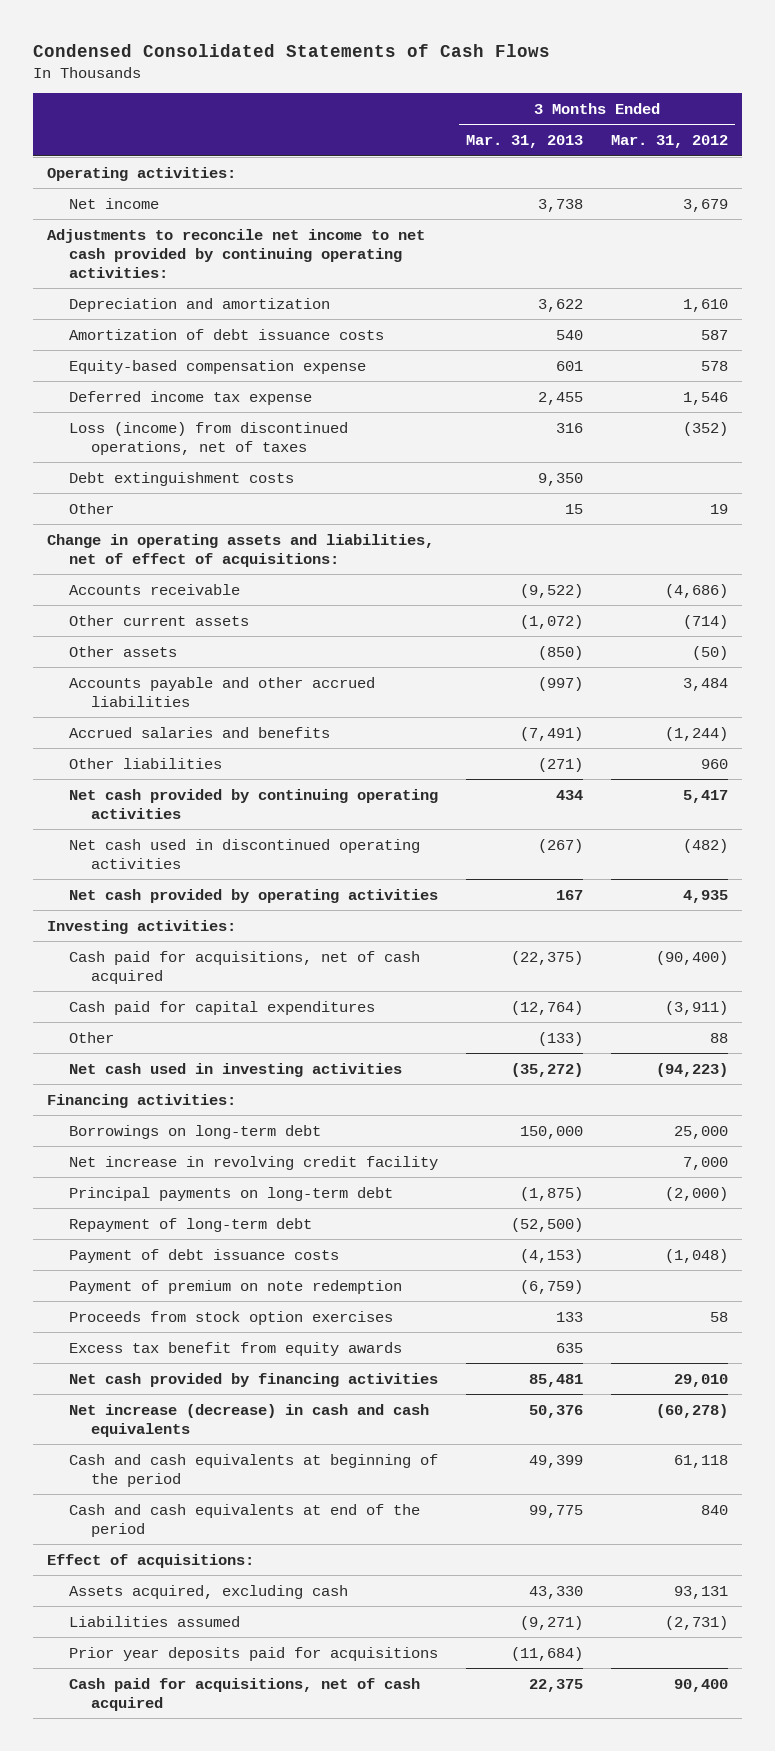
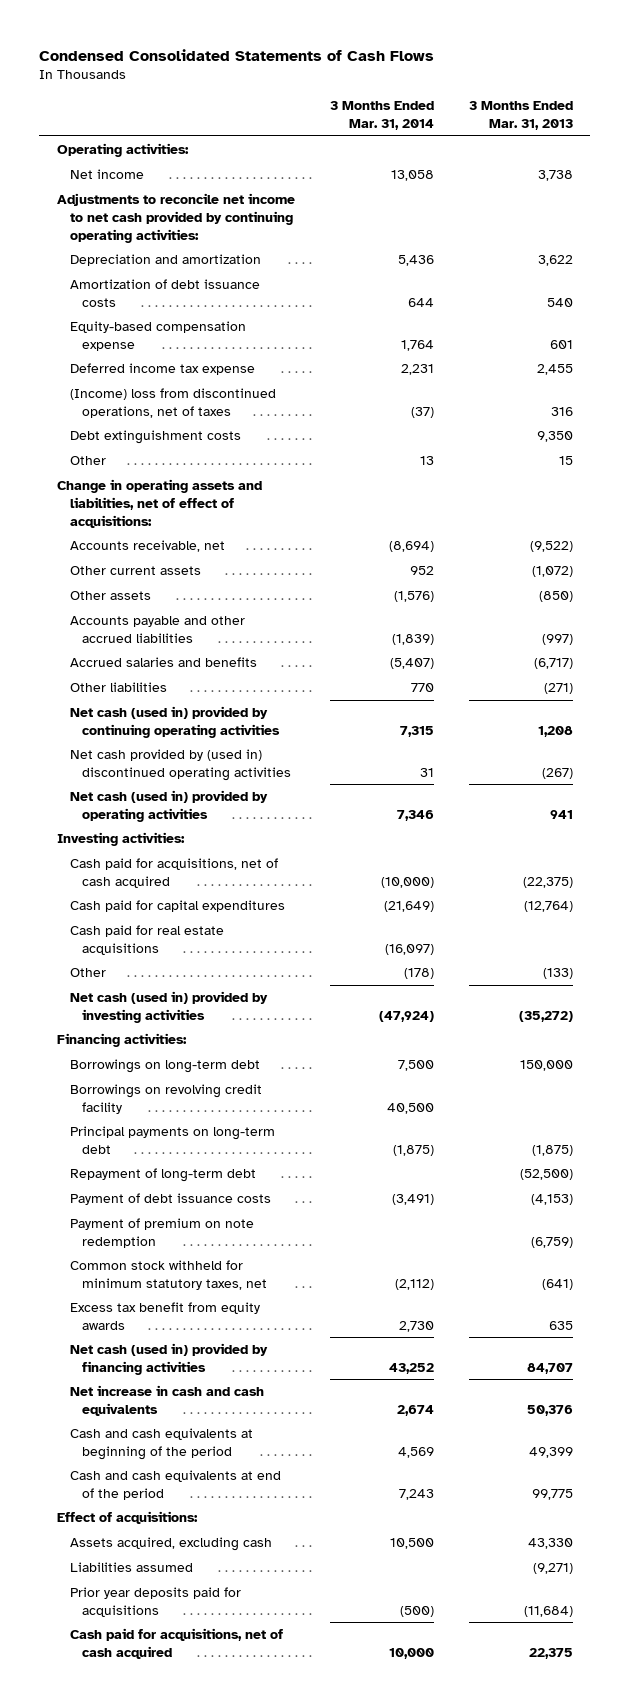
[610,134,728,148] Mar. 31, 2012 -> none
none -> [329,101,434,131] 3 Months Ended Mar. 31, 2014
[69,421,349,455] Loss (income) from discontinued operations, net of taxes -> [69,387,276,418] (Income) loss from discontinued operations, net of taxes
[69,583,241,595] Accounts receivable -> [69,539,225,552] Accounts receivable, net
[520,726,584,741] (7,491) -> [533,657,573,669] (6,717)
[69,788,439,819] Net cash provided by continuing operating activities -> [69,705,281,738] Net cash (used in) provided by continuing operating activities
[556,789,584,800] 434 -> [537,725,573,737] 1,208
[69,838,421,869] Net cash used in discontinued operating activities -> [69,748,292,781] Net cash provided by (used in) discontinued operating activities
[69,888,439,903] Net cash provided by operating activities -> [69,789,268,822] Net cash (used in) provided by operating activities
[556,889,584,900] 167 -> [549,809,573,819] 941
none -> [69,924,224,955] Cash paid for real estate acquisitions
[69,1062,403,1077] Net cash used in investing activities -> [69,990,268,1023] Net cash (used in) provided by investing activities
[69,1155,439,1170] Net increase in revolving credit facility -> [69,1083,262,1114] Borrowings on revolving credit facility
[69,1310,394,1325] Proceeds from stock option exercises -> none
none -> [69,1259,268,1290] Common stock withheld for minimum statutory taxes, net
[69,1372,439,1387] Net cash provided by financing activities -> [69,1342,268,1375] Net cash (used in) provided by financing activities
[529,1373,584,1387] 85,481 -> [526,1362,573,1374] 84,707
[69,1403,430,1437] Net increase (decrease) in cash and cash equivalents -> [69,1384,264,1416] Net increase in cash and cash equivalents

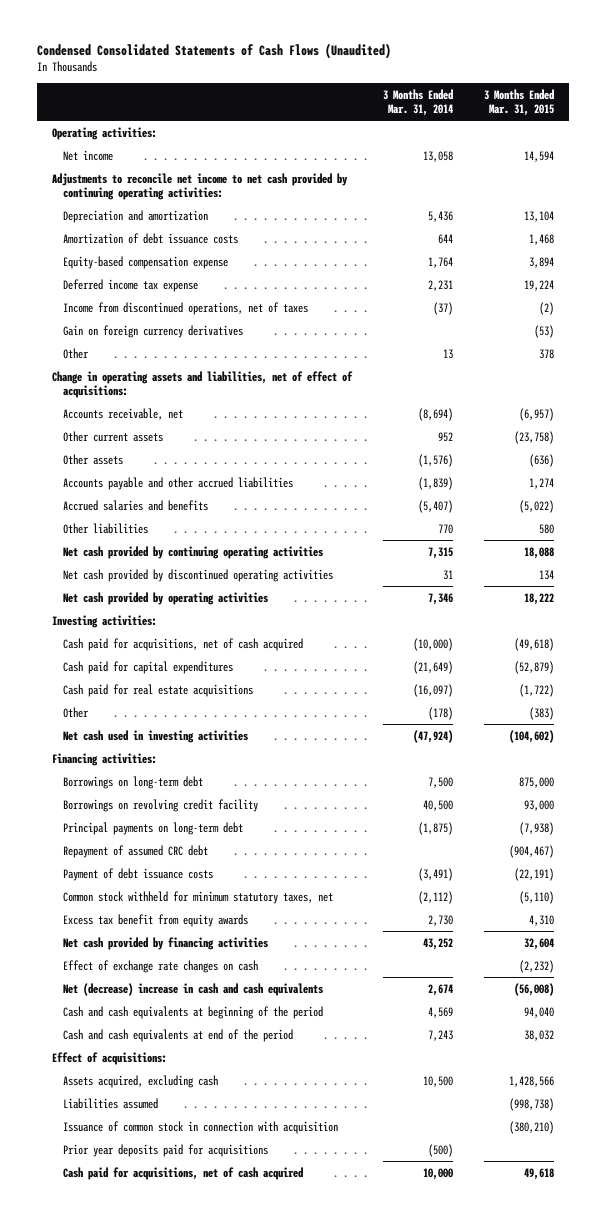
[39,48,435,61] Condensed Consolidated Statements of Cash Flows -> [36,43,391,60] Condensed Consolidated Statements of Cash Flows (Unaudited)
[468,101,573,131] 3 Months Ended Mar. 31, 2013 -> none
none -> [483,88,554,117] 3 Months Ended Mar. 31, 2015
[69,429,241,444] Debt extinguishment costs -> none
[69,387,276,418] (Income) loss from discontinued operations, net of taxes -> [62,301,308,315] Income from discontinued operations, net of taxes
none -> [62,324,243,338] Gain on foreign currency derivatives
[69,705,281,738] Net cash (used in) provided by continuing operating activities -> [62,545,323,559] Net cash provided by continuing operating activities
[69,748,292,781] Net cash provided by (used in) discontinued operating activities -> [62,568,333,582] Net cash provided by discontinued operating activities
[69,789,268,822] Net cash (used in) provided by operating activities -> [62,591,268,605] Net cash provided by operating activities
[69,990,268,1023] Net cash (used in) provided by investing activities -> [62,729,248,743] Net cash used in investing activities
[69,1167,256,1182] Repayment of long-term debt -> [62,844,208,858] Repayment of assumed CRC debt
[69,1217,254,1248] Payment of premium on note redemption -> none
[69,1342,268,1375] Net cash (used in) provided by financing activities -> [62,936,268,950] Net cash provided by financing activities
none -> [62,959,258,973] Effect of exchange rate changes on cash
[69,1384,264,1416] Net increase in cash and cash equivalents -> [62,982,323,996] Net (decrease) increase in cash and cash equivalents
none -> [62,1120,338,1134] Issuance of common stock in connection with acquisition

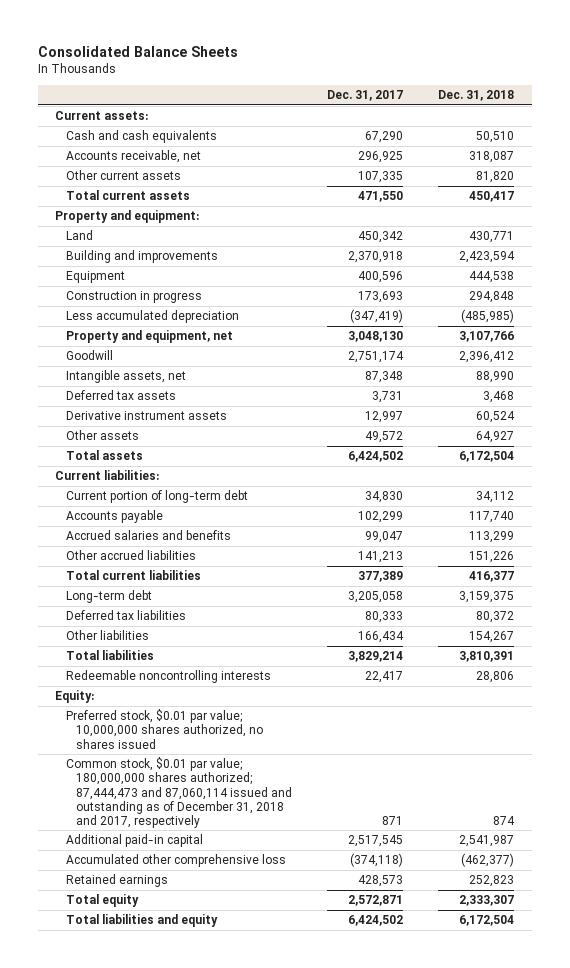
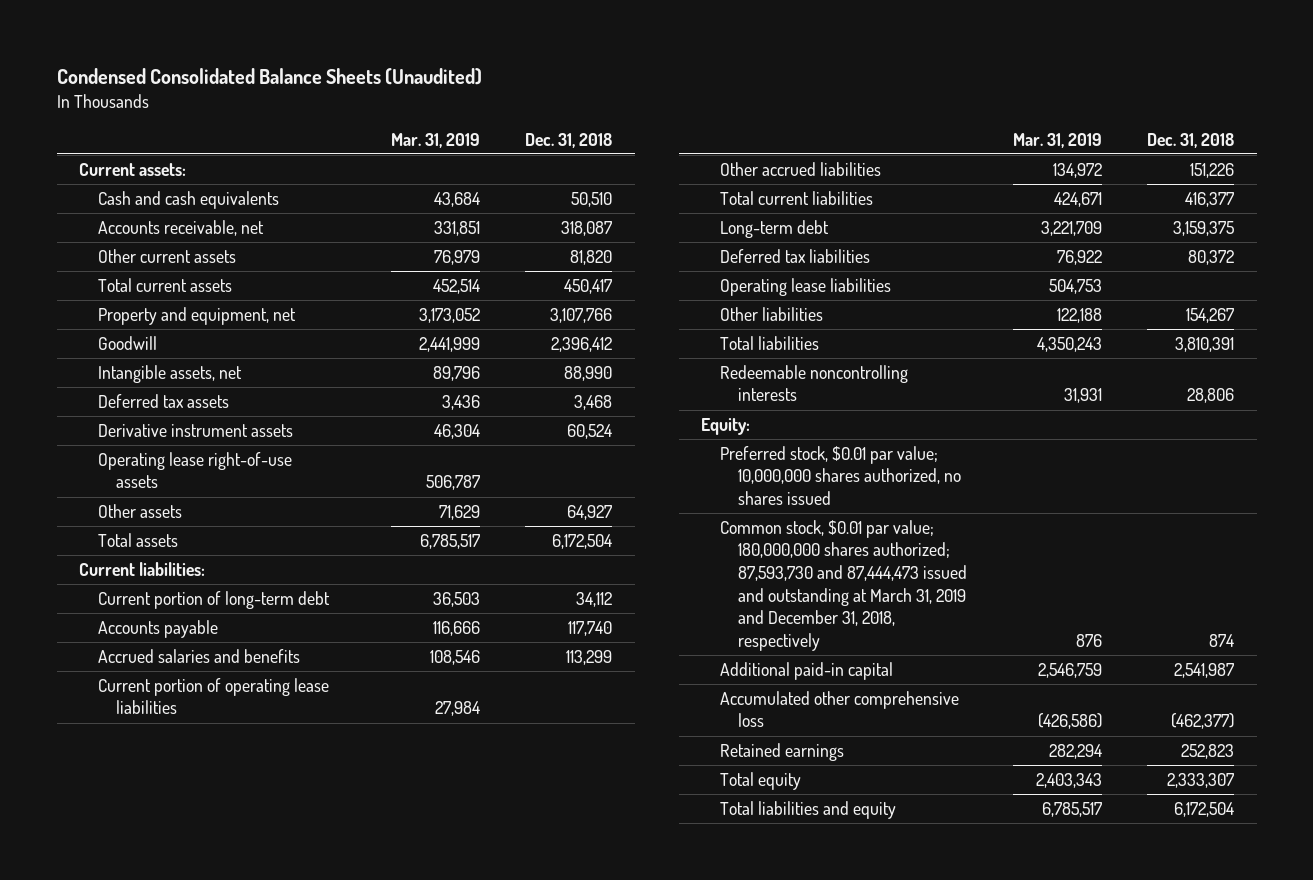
[37,45,238,57] Consolidated Balance Sheets -> [56,67,482,85] Condensed Consolidated Balance Sheets (Unaudited)
[327,90,404,102] Dec. 31, 2017 -> none
none -> [390,132,480,148] Mar. 31, 2019
[55,210,200,224] Property and equipment: -> none
[65,230,93,241] Land -> none
[65,250,218,264] Building and improvements -> none
[65,271,125,284] Equipment -> none
[65,291,202,304] Construction in progress -> none
[65,310,239,324] Less accumulated depreciation -> none
none -> [97,451,292,489] Operating lease right-of-use assets
none -> [97,677,329,715] Current portion of operating lease liabilities
none -> [719,277,891,296] Operating lease liabilities
[65,757,293,829] Common stock, $0.01 par value; 180,000,000 shares authorized; 87,444,473 and 87,060,114 issued and outstanding as of December 31, 2018 and 2017, respectively -> [719,519,968,651] Common stock, $0.01 par value; 180,000,000 shares authorized; 87,593,730 and 87,444,473 issued and outstanding at March 31, 2019 and December 31, 2018, respectively

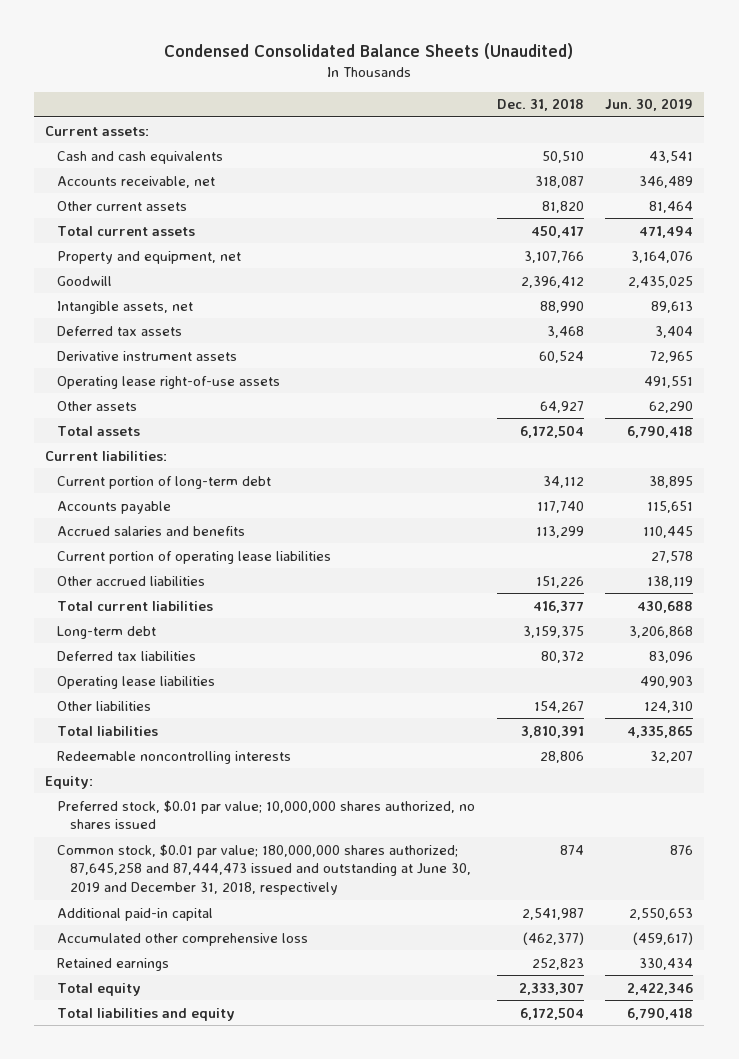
[390,132,480,148] Mar. 31, 2019 -> none
none -> [605,98,694,112] Jun. 30, 2019
[719,519,968,651] Common stock, $0.01 par value; 180,000,000 shares authorized; 87,593,730 and 87,444,473 issued and outstanding at March 31, 2019 and December 31, 2018, respectively -> [57,843,471,896] Common stock, $0.01 par value; 180,000,000 shares authorized; 87,645,258 and 87,444,473 issued and outstanding at June 30, 2019 and December 31, 2018, respectively

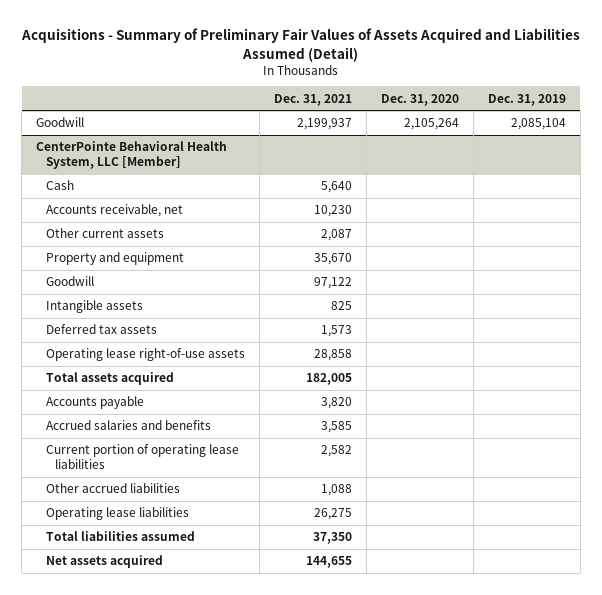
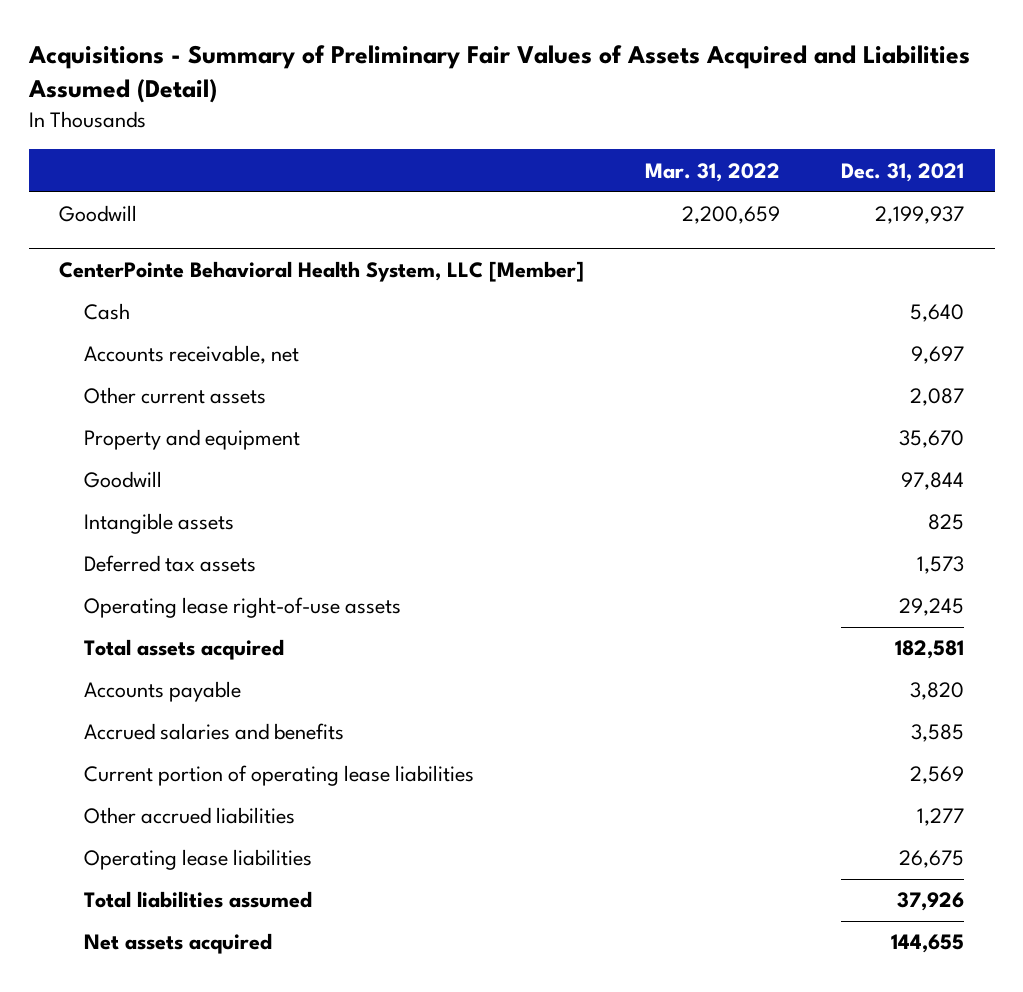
[380,93,459,106] Dec. 31, 2020 -> none
[487,93,566,106] Dec. 31, 2019 -> none
none -> [645,162,781,182] Mar. 31, 2022
[313,205,352,218] 10,230 -> [911,346,965,365] 9,697
[313,277,352,290] 97,122 -> [901,472,965,491] 97,844
[313,349,352,362] 28,858 -> [899,598,965,617] 29,245
[305,373,352,386] 182,005 -> [895,640,965,660] 182,581
[320,445,352,458] 2,582 -> [910,766,965,785] 2,569
[320,484,352,497] 1,088 -> [917,808,965,827] 1,277
[313,508,352,521] 26,275 -> [899,850,965,869] 26,675
[312,532,352,545] 37,350 -> [897,892,965,912] 37,926

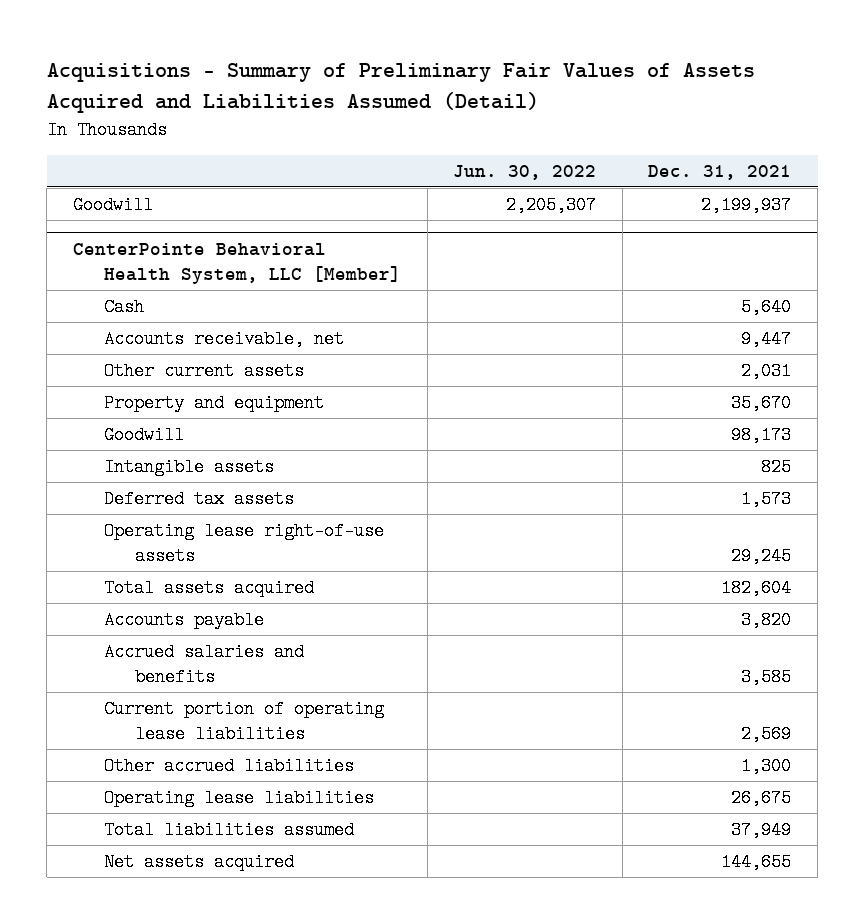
[645,162,781,182] Mar. 31, 2022 -> none
none -> [453,165,597,181] Jun. 30, 2022
[911,346,965,365] 9,697 -> [741,330,792,349] 9,447
[910,388,965,407] 2,087 -> [741,362,792,381] 2,031
[901,472,965,491] 97,844 -> [731,426,792,445] 98,173
[895,640,965,660] 182,581 -> [721,579,792,598] 182,604
[917,808,965,827] 1,277 -> [741,757,792,776] 1,300
[897,892,965,912] 37,926 -> [731,821,792,840] 37,949

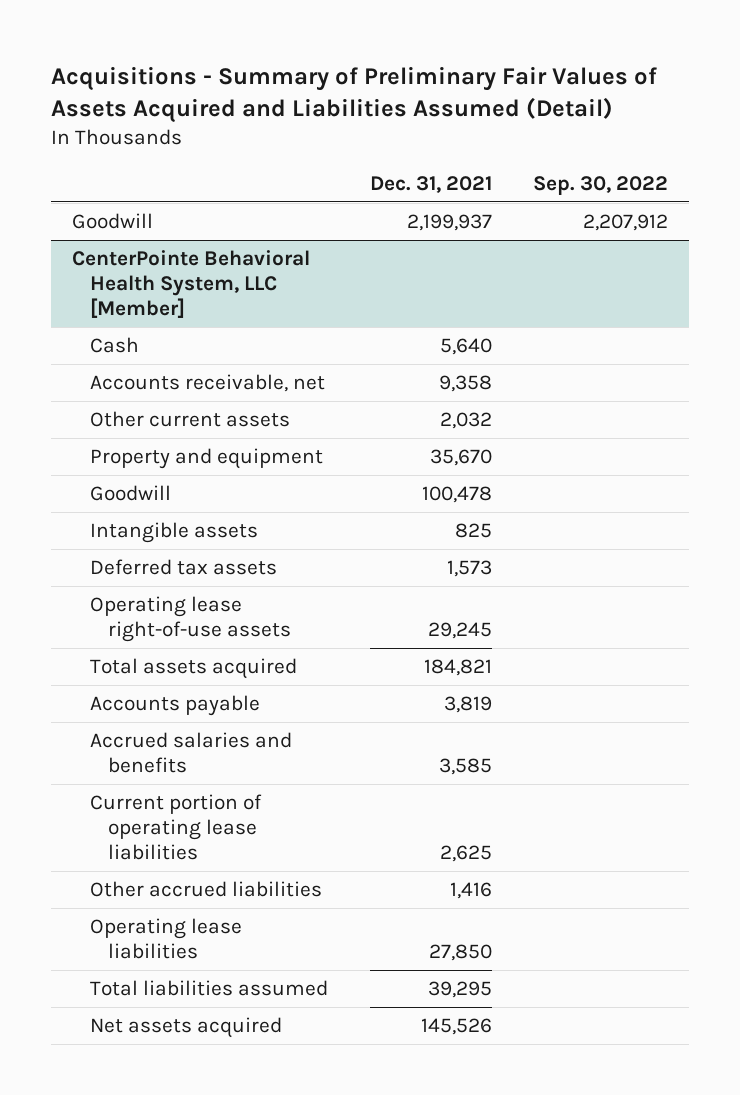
[453,165,597,181] Jun. 30, 2022 -> none
none -> [533,175,669,195] Sep. 30, 2022
[741,330,792,349] 9,447 -> [438,374,492,392] 9,358
[741,362,792,381] 2,031 -> [439,411,492,429] 2,032
[731,426,792,445] 98,173 -> [421,485,492,503] 100,478
[721,579,792,598] 182,604 -> [423,658,492,676] 184,821
[741,611,792,630] 3,820 -> [443,695,492,713] 3,819
[741,725,792,744] 2,569 -> [439,844,492,862] 2,625
[741,757,792,776] 1,300 -> [449,881,492,899] 1,416
[731,789,792,808] 26,675 -> [428,943,492,961] 27,850
[731,821,792,840] 37,949 -> [427,980,492,998] 39,295
[721,853,792,872] 144,655 -> [420,1017,492,1035] 145,526

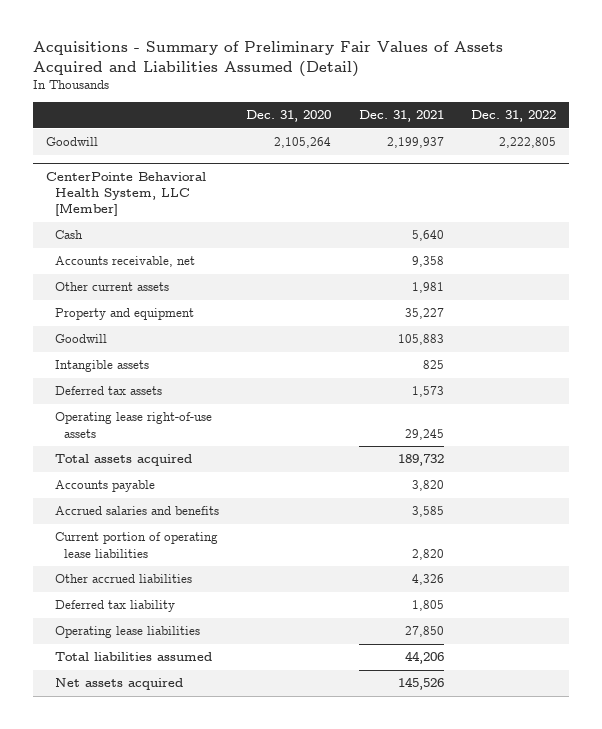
[533,175,669,195] Sep. 30, 2022 -> none
none -> [246,110,332,123] Dec. 31, 2020
none -> [470,110,556,123] Dec. 31, 2022
[439,411,492,429] 2,032 -> [411,282,444,294] 1,981
[429,448,492,466] 35,670 -> [404,308,444,320] 35,227
[421,485,492,503] 100,478 -> [397,334,444,346] 105,883
[423,658,492,676] 184,821 -> [397,454,444,467] 189,732
[443,695,492,713] 3,819 -> [411,480,444,492] 3,820
[439,844,492,862] 2,625 -> [411,548,444,560] 2,820
[449,881,492,899] 1,416 -> [411,574,444,586] 4,326
none -> [55,600,176,613] Deferred tax liability
[427,980,492,998] 39,295 -> [404,651,444,665] 44,206

